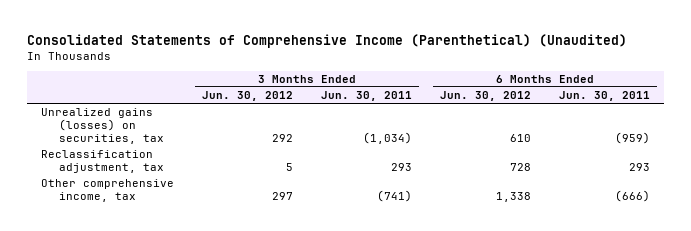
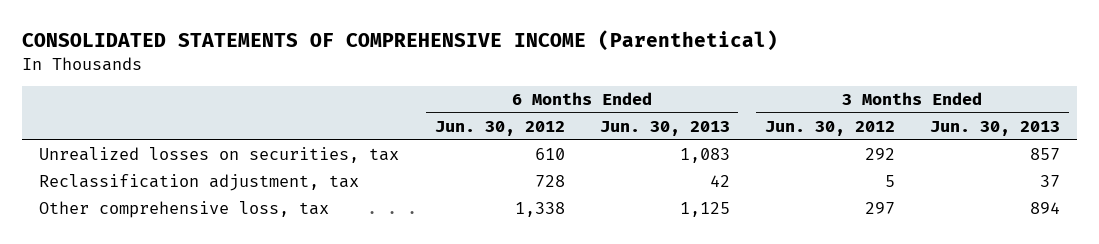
[27,33,628,48] Consolidated Statements of Comprehensive Income (Parenthetical) (Unaudited) -> [21,30,778,52] CONSOLIDATED STATEMENTS OF COMPREHENSIVE INCOME (Parenthetical)
[321,91,413,102] Jun. 30, 2011 -> none
[559,91,651,102] Jun. 30, 2011 -> none
none -> [599,121,730,137] Jun. 30, 2013
none -> [929,121,1060,137] Jun. 30, 2013
[41,108,164,145] Unrealized gains (losses) on securities, tax -> [39,147,400,164] Unrealized losses on securities, tax
[41,179,175,203] Other comprehensive income, tax -> [39,201,330,219] Other comprehensive loss, tax

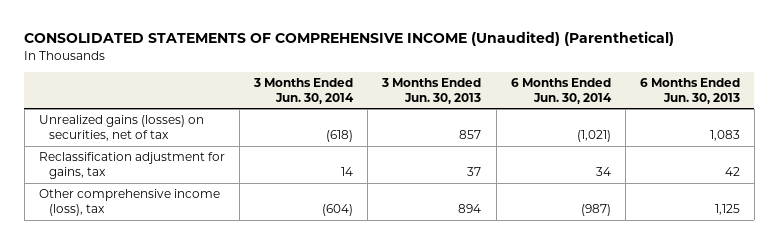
[21,30,778,52] CONSOLIDATED STATEMENTS OF COMPREHENSIVE INCOME (Parenthetical) -> [24,31,675,47] CONSOLIDATED STATEMENTS OF COMPREHENSIVE INCOME (Unaudited) (Parenthetical)
[434,121,565,137] Jun. 30, 2012 -> none
[764,121,895,137] Jun. 30, 2012 -> none
none -> [253,78,355,104] 3 Months Ended Jun. 30, 2014
none -> [510,78,612,104] 6 Months Ended Jun. 30, 2014
[39,147,400,164] Unrealized losses on securities, tax -> [39,115,205,141] Unrealized gains (losses) on securities, net of tax
[39,174,360,192] Reclassification adjustment, tax -> [39,152,226,179] Reclassification adjustment for gains, tax
[39,201,330,219] Other comprehensive loss, tax -> [39,189,221,216] Other comprehensive income (loss), tax

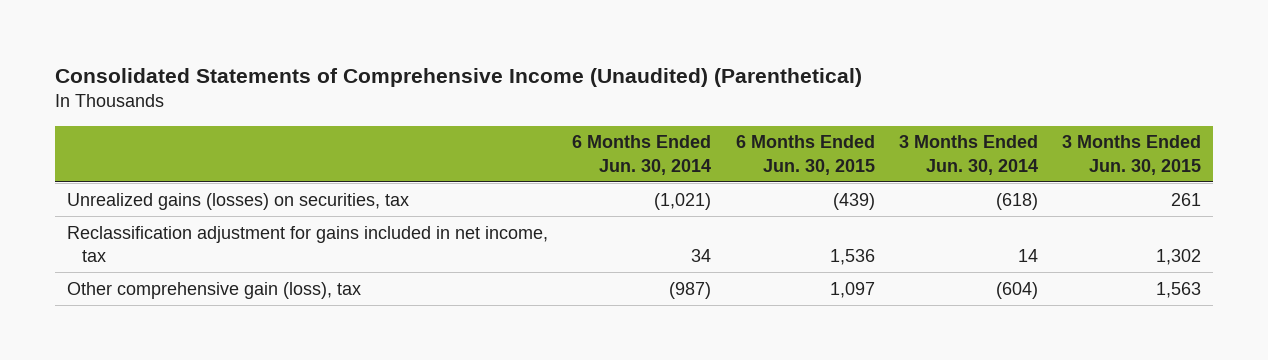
[24,31,675,47] CONSOLIDATED STATEMENTS OF COMPREHENSIVE INCOME (Unaudited) (Parenthetical) -> [54,67,862,87] Consolidated Statements of Comprehensive Income (Unaudited) (Parenthetical)
[381,78,482,104] 3 Months Ended Jun. 30, 2013 -> none
[639,78,740,104] 6 Months Ended Jun. 30, 2013 -> none
none -> [735,135,875,175] 6 Months Ended Jun. 30, 2015
none -> [1062,135,1202,175] 3 Months Ended Jun. 30, 2015
[39,115,205,141] Unrealized gains (losses) on securities, net of tax -> [66,192,409,210] Unrealized gains (losses) on securities, tax
[39,152,226,179] Reclassification adjustment for gains, tax -> [66,225,548,263] Reclassification adjustment for gains included in net income, tax
[39,189,221,216] Other comprehensive income (loss), tax -> [66,281,361,299] Other comprehensive gain (loss), tax

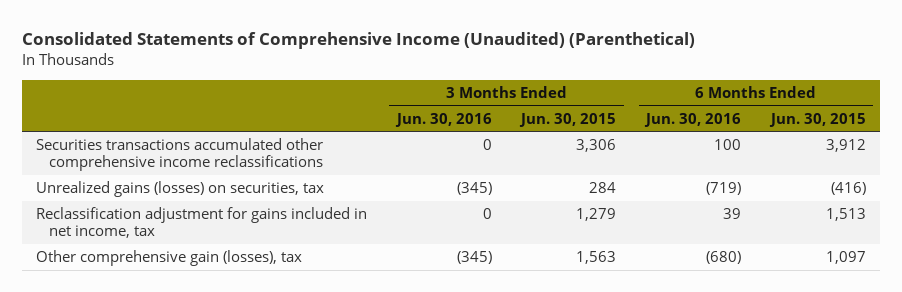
[572,135,712,175] 6 Months Ended Jun. 30, 2014 -> none
[898,135,1038,175] 3 Months Ended Jun. 30, 2014 -> none
none -> [394,112,492,127] Jun. 30, 2016
none -> [644,112,742,127] Jun. 30, 2016
none -> [36,138,324,172] Securities transactions accumulated other comprehensive income reclassifications
[832,192,875,210] (439) -> [830,182,866,196] (416)
[1171,192,1202,206] 261 -> [589,182,617,194] 284
[829,249,875,266] 1,536 -> [825,208,866,222] 1,513
[1156,249,1202,266] 1,302 -> [576,208,617,222] 1,279
[66,281,361,299] Other comprehensive gain (loss), tax -> [36,250,303,267] Other comprehensive gain (losses), tax

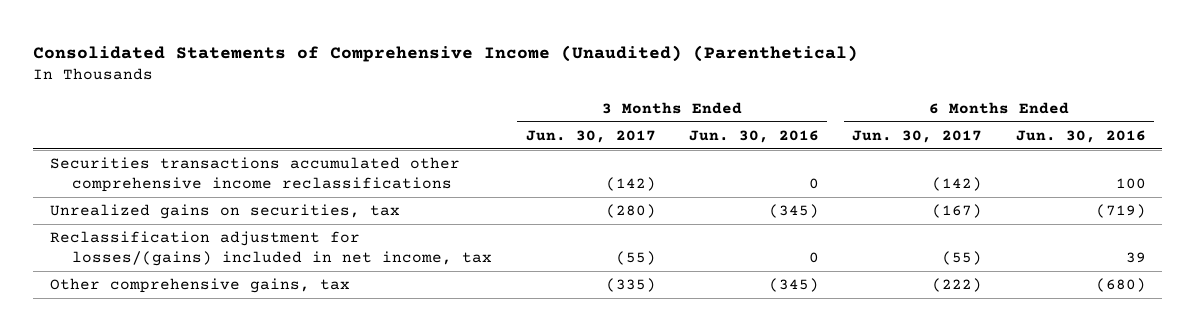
[519,112,617,127] Jun. 30, 2015 -> none
[768,112,866,127] Jun. 30, 2015 -> none
none -> [525,129,656,143] Jun. 30, 2017
none -> [852,129,983,143] Jun. 30, 2017
[36,181,325,198] Unrealized gains (losses) on securities, tax -> [49,204,400,220] Unrealized gains on securities, tax
[36,207,368,239] Reclassification adjustment for gains included in net income, tax -> [49,231,493,266] Reclassification adjustment for losses/(gains) included in net income, tax
[36,250,303,267] Other comprehensive gain (losses), tax -> [49,278,350,294] Other comprehensive gains, tax

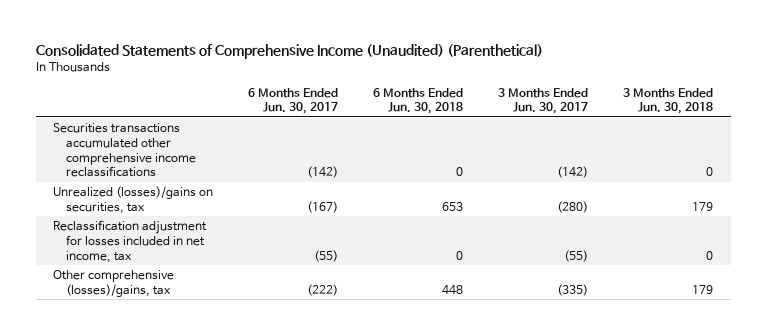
[688,129,819,143] Jun. 30, 2016 -> none
[1015,129,1146,143] Jun. 30, 2016 -> none
none -> [373,87,464,115] 6 Months Ended Jun. 30, 2018
none -> [623,87,714,115] 3 Months Ended Jun. 30, 2018
[49,204,400,220] Unrealized gains on securities, tax -> [53,185,214,214] Unrealized (losses)/gains on securities, tax
[49,231,493,266] Reclassification adjustment for losses/(gains) included in net income, tax -> [53,219,208,263] Reclassification adjustment for losses included in net income, tax
[49,278,350,294] Other comprehensive gains, tax -> [53,269,175,297] Other comprehensive (losses)/gains, tax

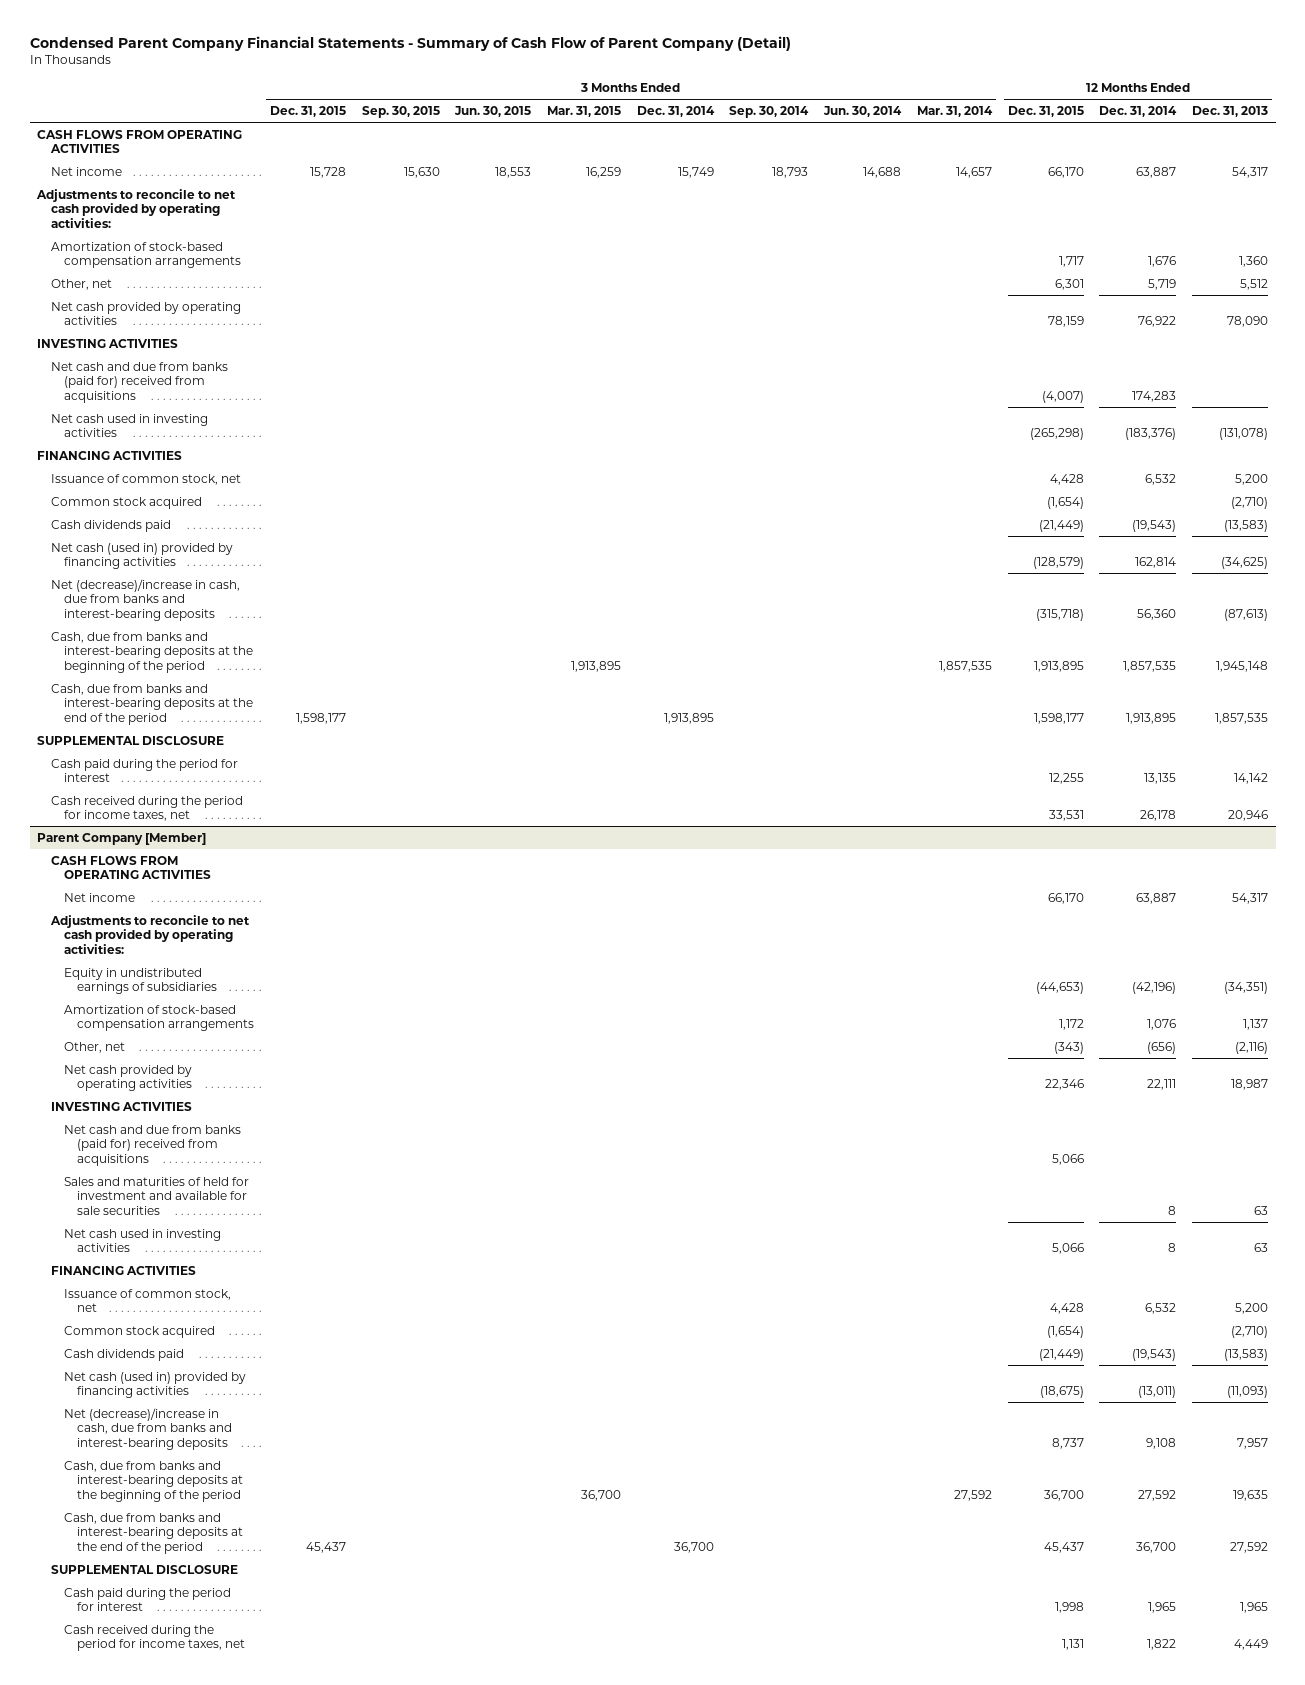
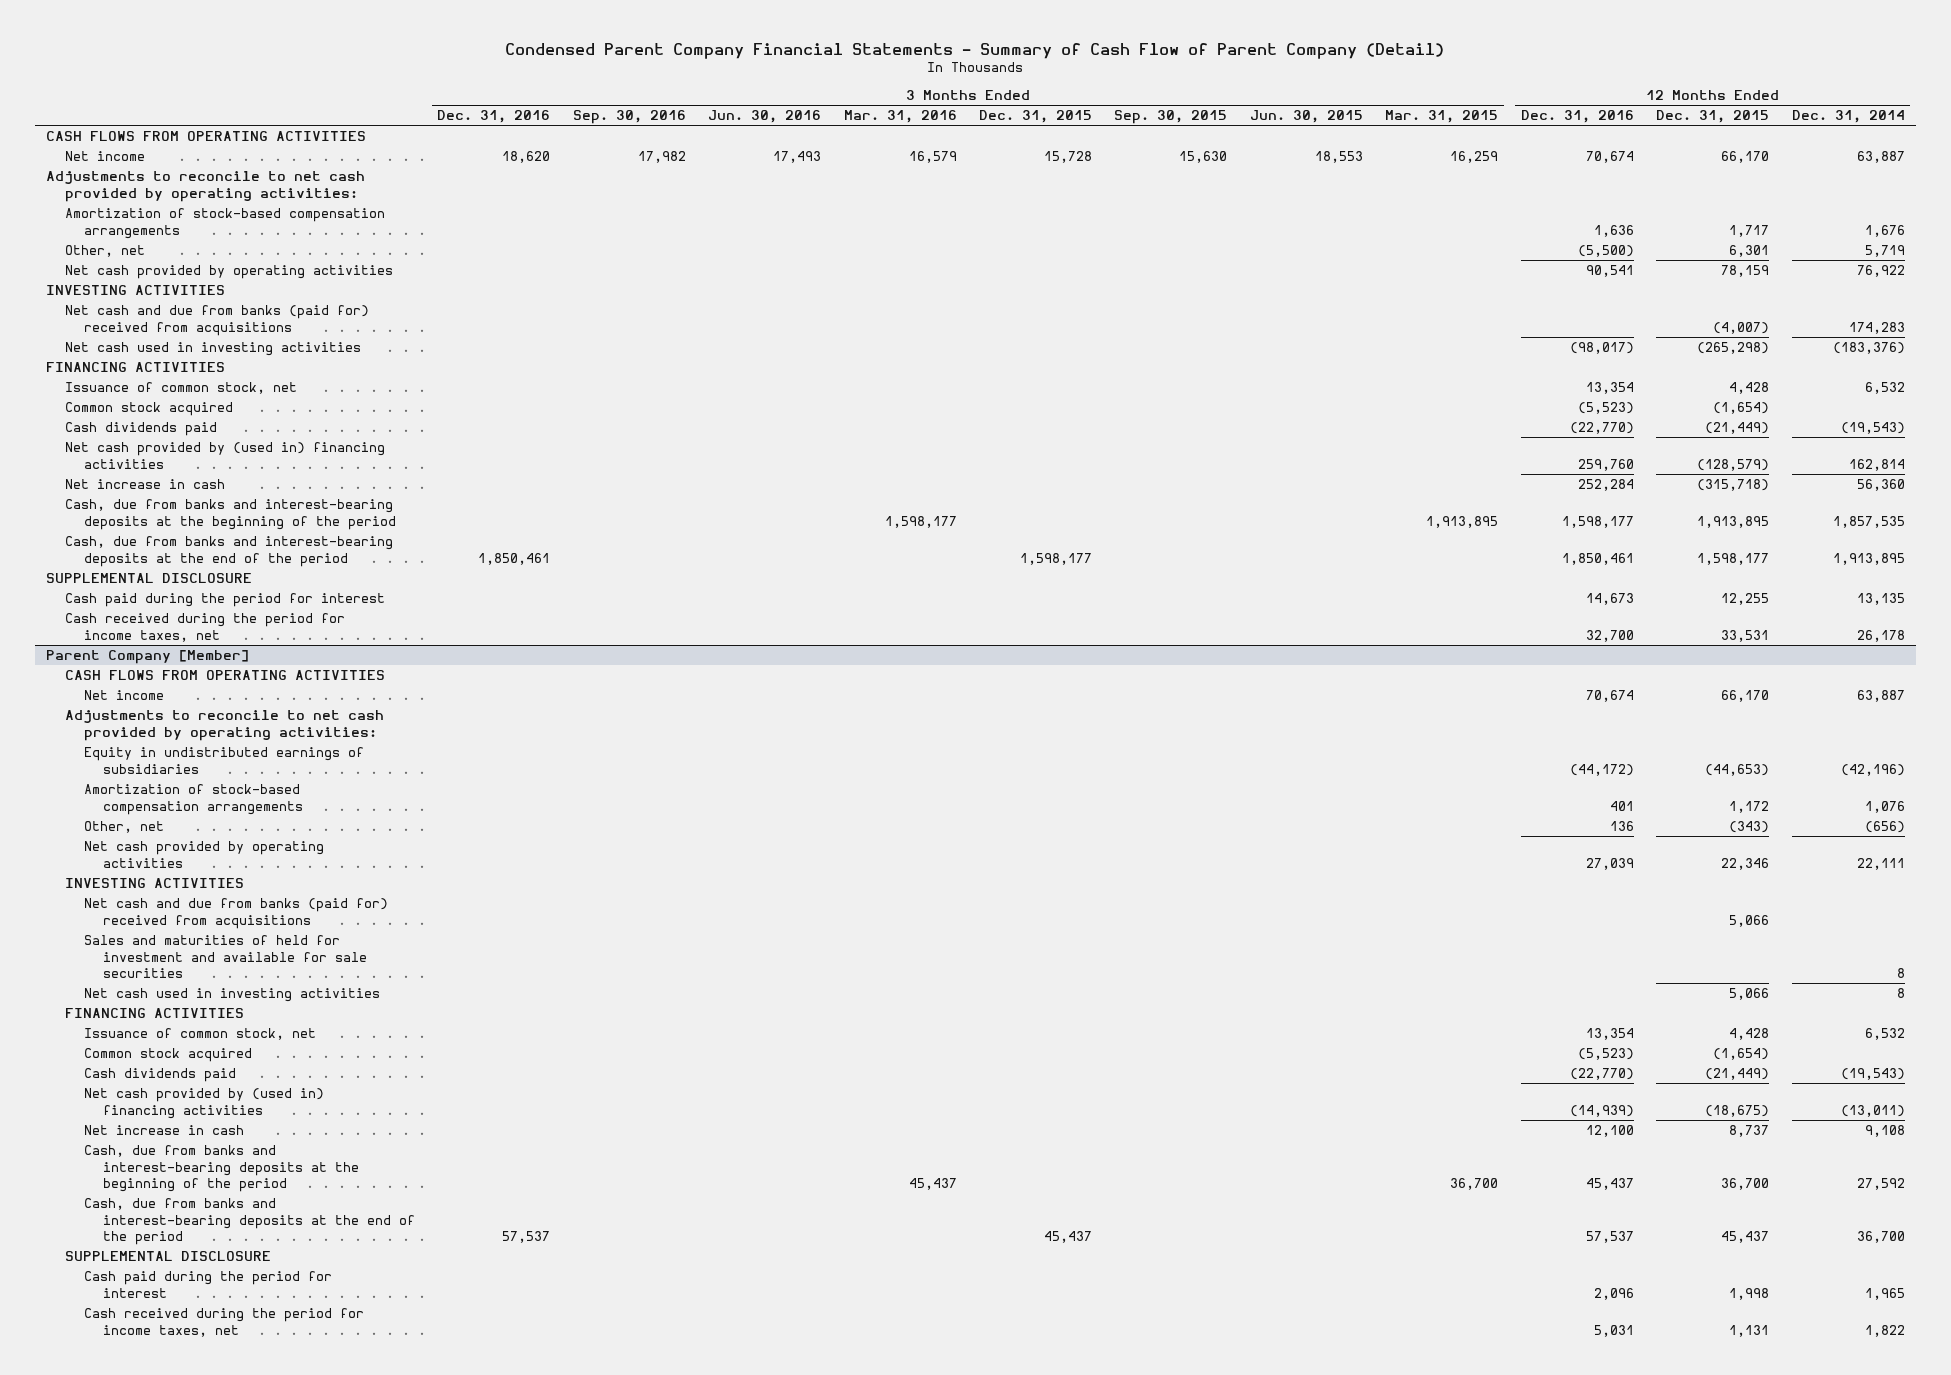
[636,105,715,117] Dec. 31, 2014 -> none
[729,105,810,118] Sep. 30, 2014 -> none
[823,105,903,117] Jun. 30, 2014 -> none
[916,105,993,117] Mar. 31, 2014 -> none
[1192,105,1269,117] Dec. 31, 2013 -> none
none -> [437,110,551,124] Dec. 31, 2016
none -> [572,110,686,125] Sep. 30, 2016
none -> [708,110,822,124] Jun. 30, 2016
none -> [843,110,957,124] Mar. 31, 2016
none -> [1520,110,1634,124] Dec. 31, 2016
[50,542,233,570] Net cash (used in) provided by financing activities -> [64,441,385,469] Net cash provided by (used in) financing activities
[50,578,240,621] Net (decrease)/increase in cash, due from banks and interest-bearing deposits -> [64,478,225,489] Net increase in cash
[63,1371,246,1399] Net cash (used in) provided by financing activities -> [83,1087,324,1119] Net cash provided by (used in) financing activities
[63,1407,233,1450] Net (decrease)/increase in cash, due from banks and interest-bearing deposits -> [83,1124,244,1135] Net increase in cash

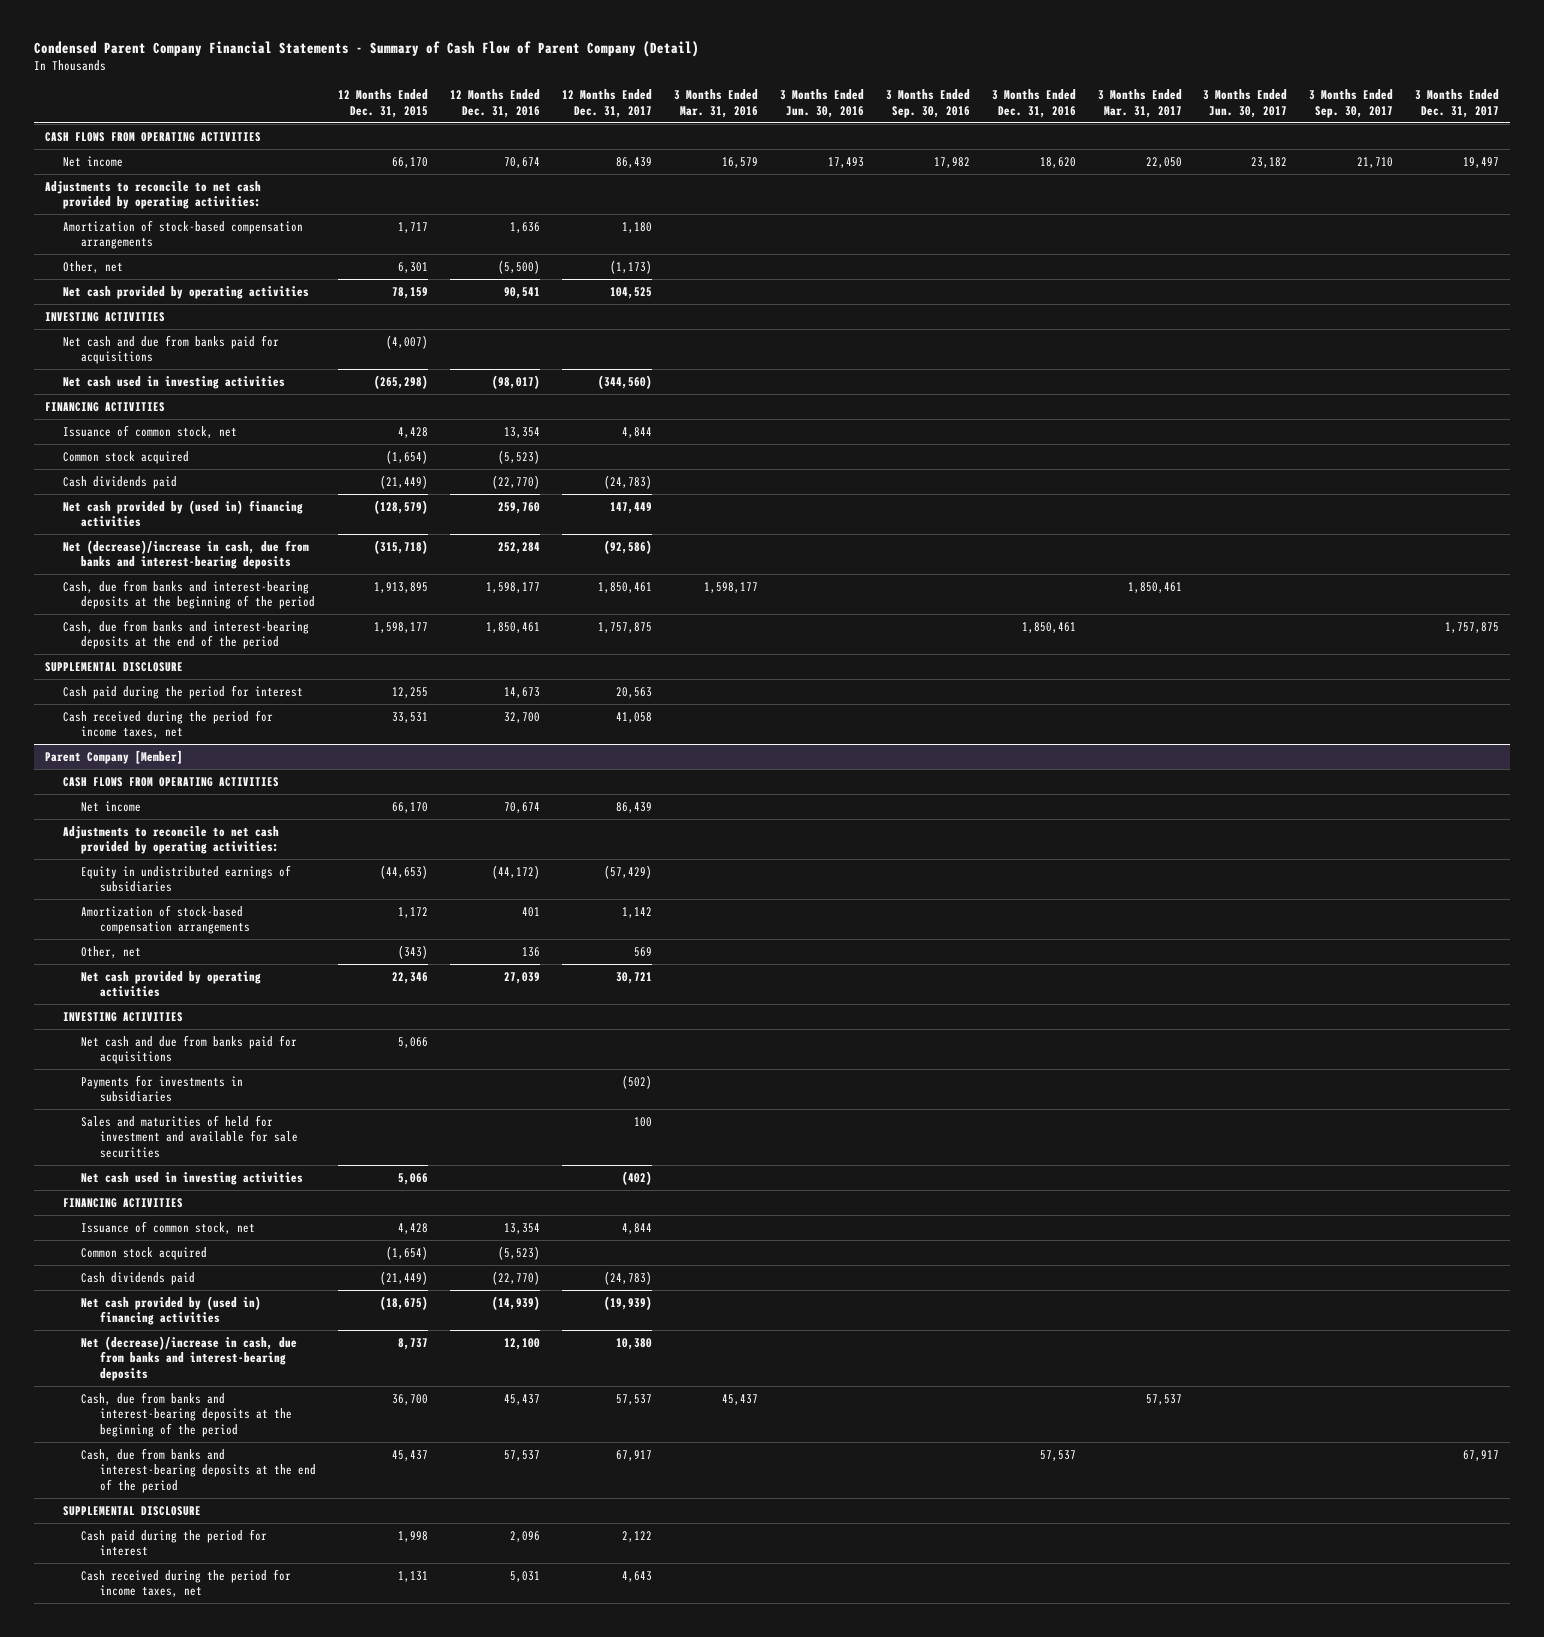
[978,110,1092,124] Dec. 31, 2015 -> none
[1114,110,1228,125] Sep. 30, 2015 -> none
[1249,110,1363,124] Jun. 30, 2015 -> none
[1385,110,1499,124] Mar. 31, 2015 -> none
[1791,110,1905,124] Dec. 31, 2014 -> none
none -> [561,89,652,118] 12 Months Ended Dec. 31, 2017
none -> [1097,89,1182,118] 3 Months Ended Mar. 31, 2017
none -> [1203,89,1288,118] 3 Months Ended Jun. 30, 2017
none -> [1309,89,1394,118] 3 Months Ended Sep. 30, 2017
none -> [1415,89,1500,118] 3 Months Ended Dec. 31, 2017
[64,304,369,336] Net cash and due from banks (paid for) received from acquisitions -> [62,334,279,365] Net cash and due from banks paid for acquisitions
[64,478,225,489] Net increase in cash -> [62,539,309,570] Net (decrease)/increase in cash, due from banks and interest-bearing deposits
[83,897,388,929] Net cash and due from banks (paid for) received from acquisitions -> [81,1034,298,1065] Net cash and due from banks paid for acquisitions
none -> [81,1074,244,1103] Payments for investments in subsidiaries
[83,1124,244,1135] Net increase in cash -> [81,1335,298,1381] Net (decrease)/increase in cash, due from banks and interest-bearing deposits

